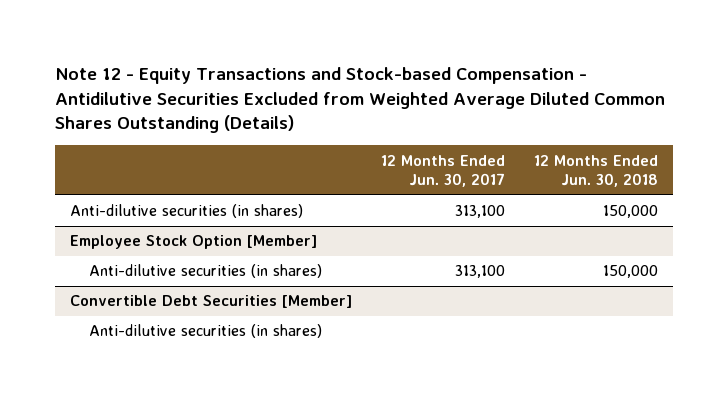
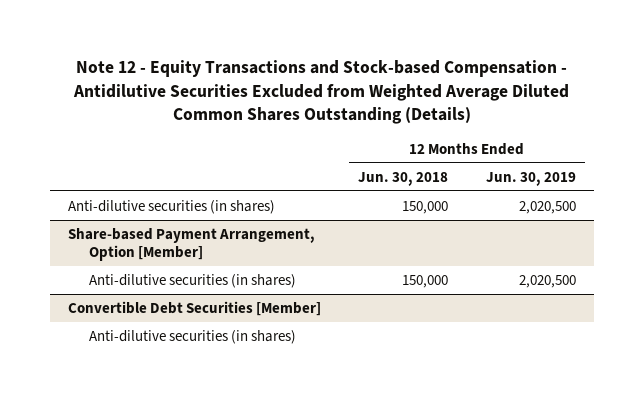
[380,154,505,188] 12 Months Ended Jun. 30, 2017 -> none
none -> [485,171,576,186] Jun. 30, 2019
[69,235,317,250] Employee Stock Option [Member] -> [68,227,316,262] Share-based Payment Arrangement, Option [Member]

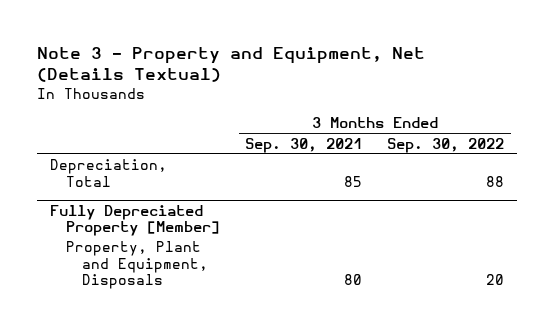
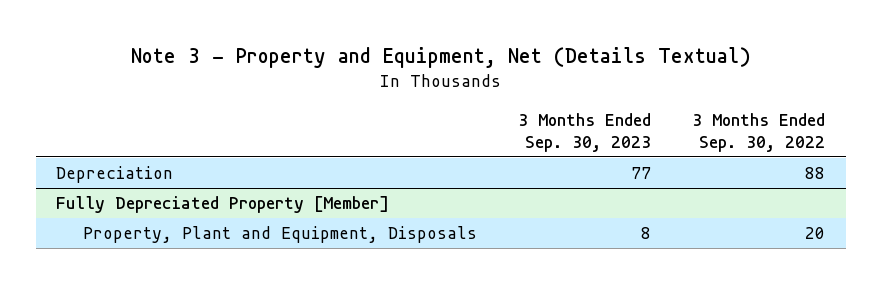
[245,137,363,153] Sep. 30, 2021 -> none
none -> [518,112,652,152] 3 Months Ended Sep. 30, 2023
[50,159,168,187] Depreciation, Total -> [56,166,174,184] Depreciation

